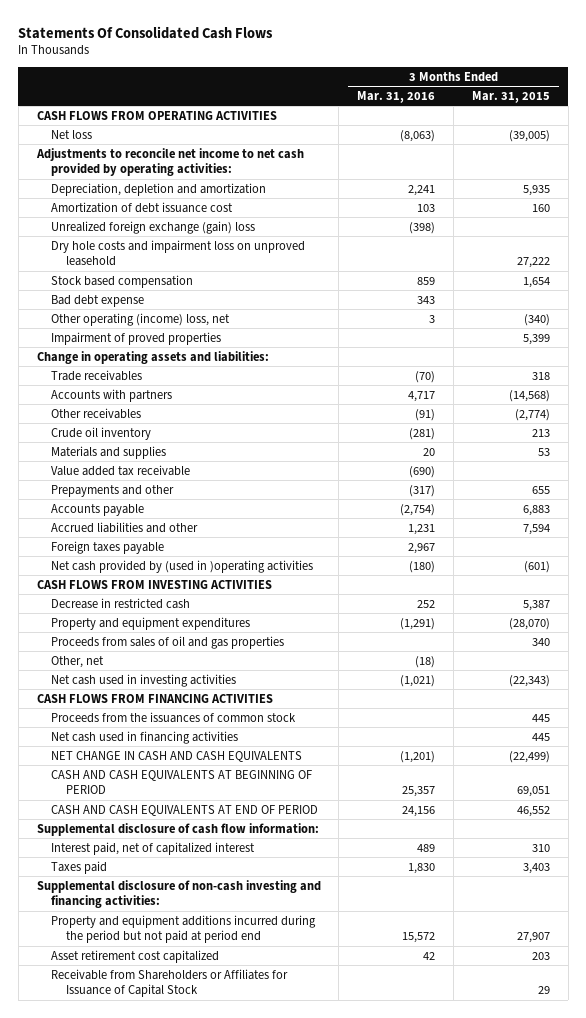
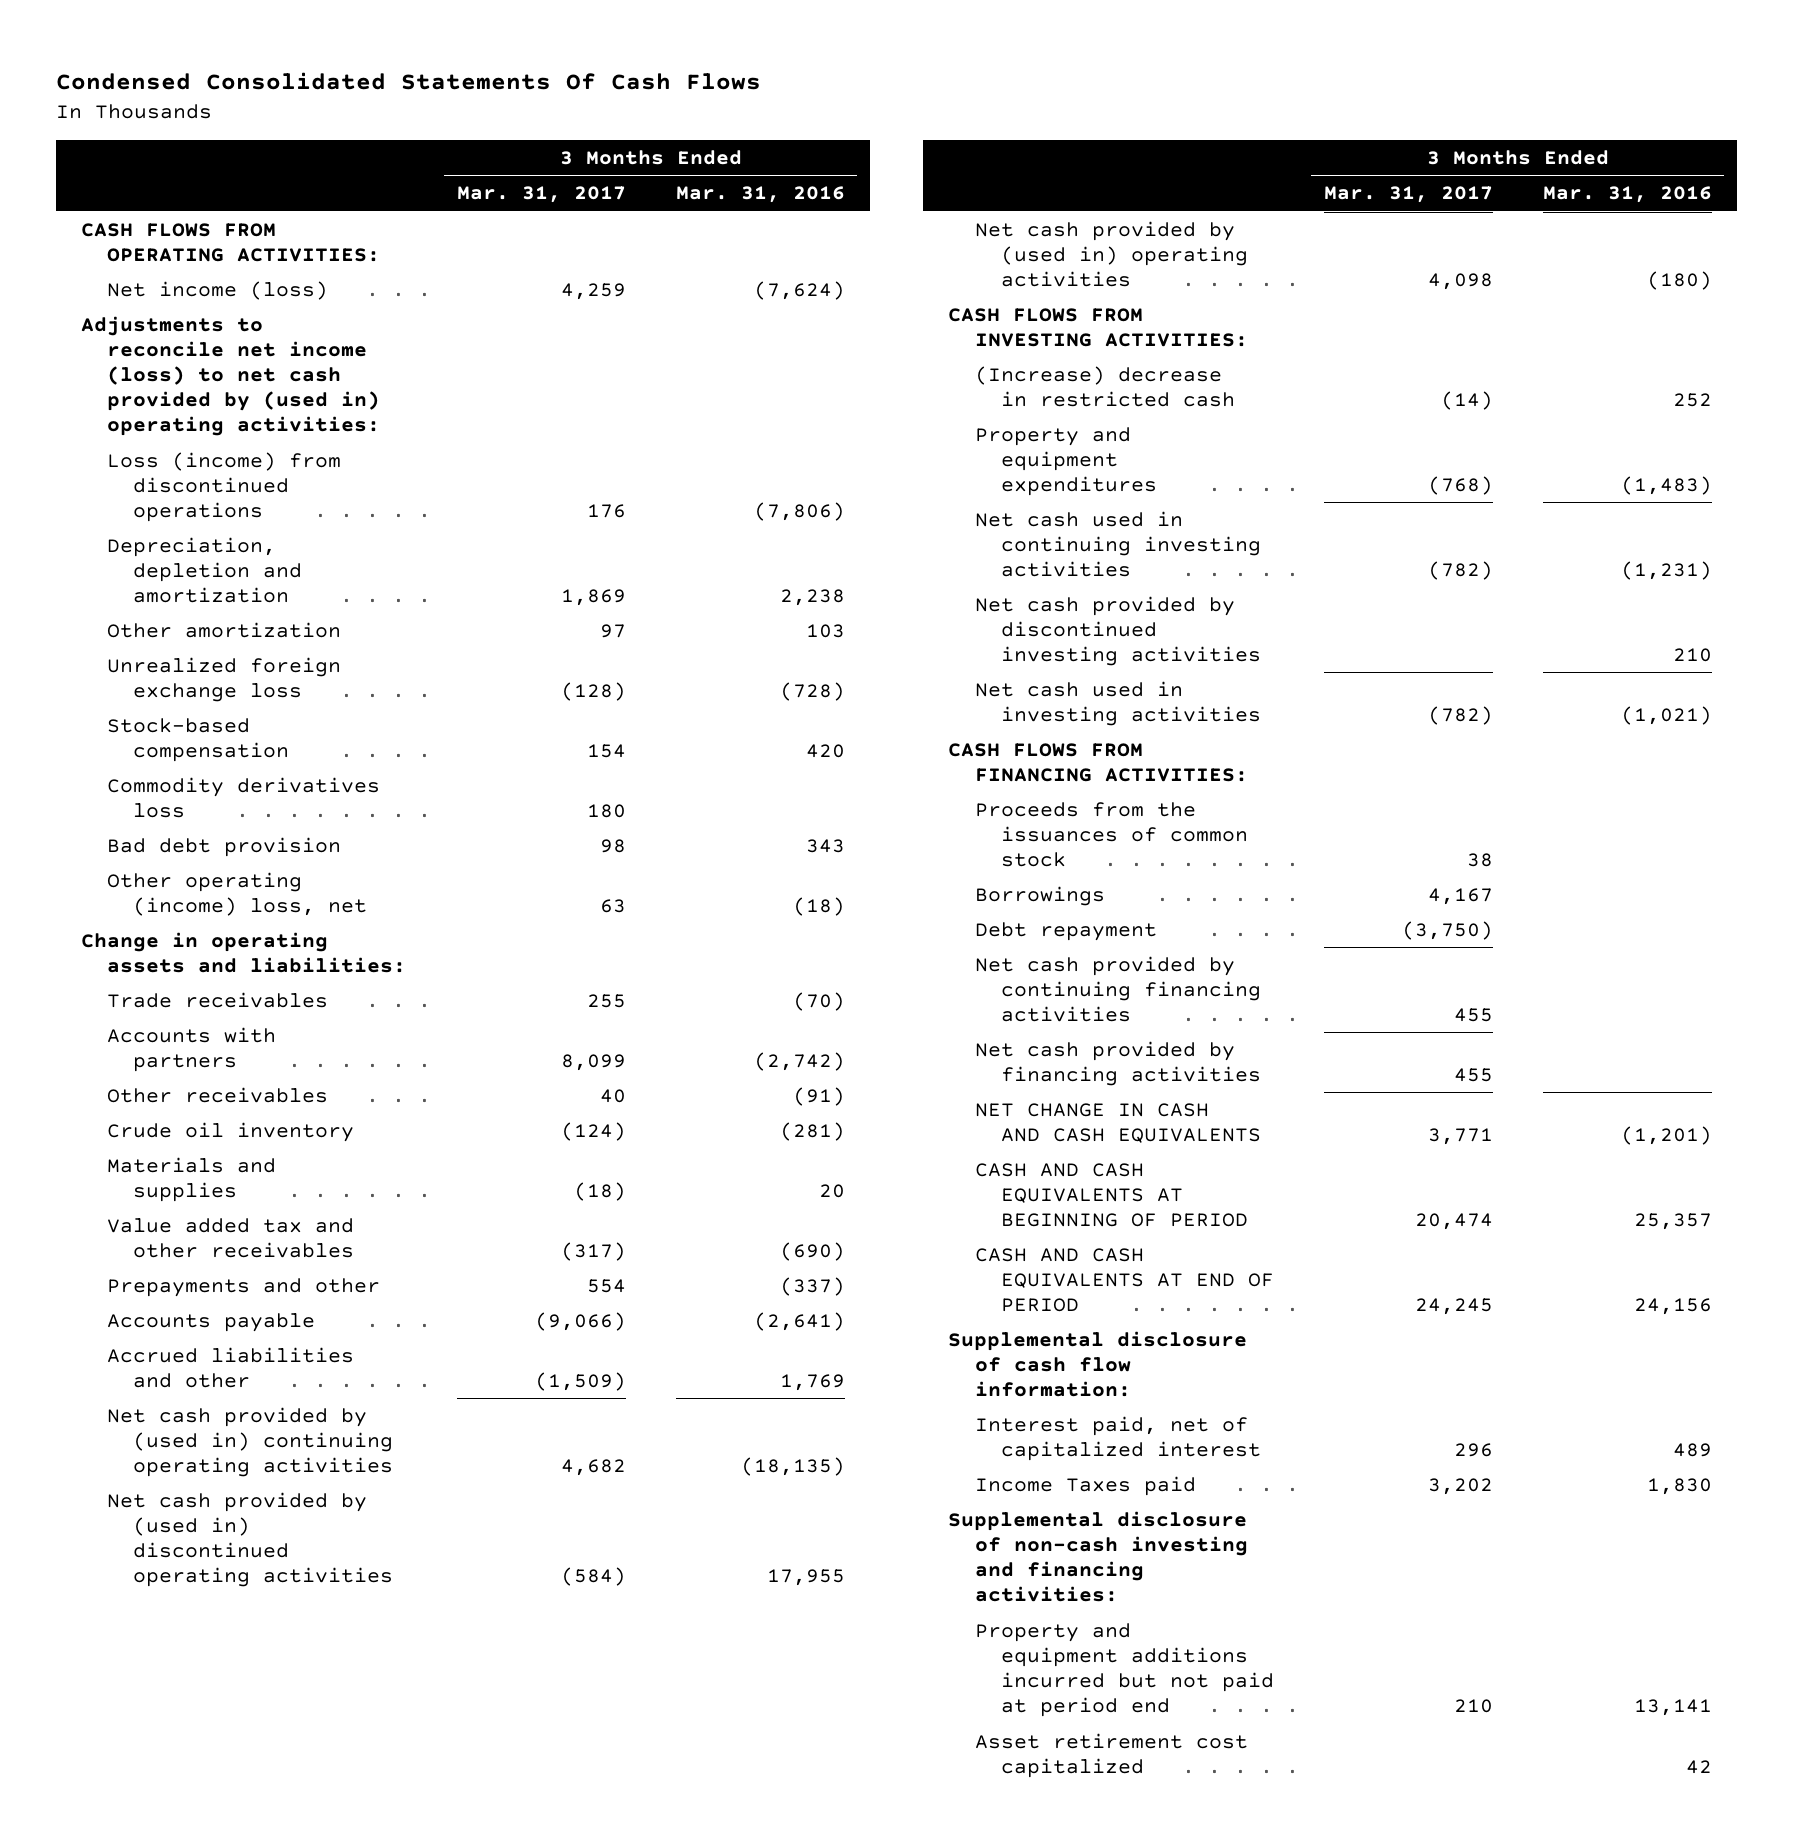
[18,25,274,39] Statements Of Consolidated Cash Flows -> [56,72,762,91] Condensed Consolidated Statements Of Cash Flows
[471,90,550,103] Mar. 31, 2015 -> none
none -> [456,186,626,204] Mar. 31, 2017
[51,239,306,267] Dry hole costs and impairment loss on unproved leasehold -> none
[51,331,222,345] Impairment of proved properties -> none
[36,110,277,120] CASH FLOWS FROM OPERATING ACTIVITIES -> [81,223,381,263] CASH FLOWS FROM OPERATING ACTIVITIES:
[51,129,93,139] Net loss -> [107,281,329,301] Net income (loss)
[400,129,436,142] (8,063) -> [753,281,845,301] (7,624)
[35,147,304,177] Adjustments to reconcile net income to net cash provided by operating activities: -> [81,316,381,437] Adjustments to reconcile net income (loss) to net cash provided by (used in) operating activities:
none -> [107,452,342,523] Loss (income) from discontinued operations
[408,184,436,196] 2,241 -> [779,589,845,607] 2,238
[51,201,234,213] Amortization of debt issuance cost -> [107,622,342,639] Other amortization
[51,220,256,234] Unrealized foreign exchange (gain) loss -> [107,657,342,703] Unrealized foreign exchange loss
[409,221,436,234] (398) -> [779,682,845,702] (728)
[51,274,194,288] Stock based compensation -> [107,718,290,763] Stock-based compensation
[417,276,436,285] 859 -> [805,744,845,759] 420
none -> [107,777,381,819] Commodity derivatives loss
[51,294,145,307] Bad debt expense -> [107,837,342,858] Bad debt provision
[429,314,436,323] 3 -> [792,897,845,917] (18)
[408,390,436,402] 4,717 -> [753,1052,845,1072] (2,742)
[51,540,165,554] Foreign taxes payable -> none
[51,635,285,649] Proceeds from sales of oil and gas properties -> none
[51,655,105,668] Other, net -> none
[51,464,191,476] Value added tax receivable -> [107,1218,355,1259] Value added tax and other receivables
[409,484,436,497] (317) -> [779,1277,845,1297] (337)
[400,503,436,516] (2,754) -> [753,1312,845,1332] (2,641)
[408,523,436,535] 1,231 -> [779,1374,845,1392] 1,769
[51,559,314,573] Net cash provided by (used in )operating activities -> [107,1407,394,1478] Net cash provided by (used in) continuing operating activities
[409,560,436,573] (180) -> [740,1457,845,1477] (18,135)
none -> [107,1492,394,1588] Net cash provided by (used in) discontinued operating activities
none -> [974,221,1248,288] Net cash provided by (used in) operating activities
[36,579,272,589] CASH FLOWS FROM INVESTING ACTIVITIES -> [948,308,1248,348] CASH FLOWS FROM INVESTING ACTIVITIES:
[51,597,191,609] Decrease in restricted cash -> [974,366,1235,408] (Increase) decrease in restricted cash
[400,617,436,630] (1,291) -> [1620,476,1712,496] (1,483)
none -> [974,511,1261,578] Net cash used in continuing investing activities
none -> [974,596,1261,667] Net cash provided by discontinued investing activities
[36,693,273,703] CASH FLOWS FROM FINANCING ACTIVITIES -> [948,743,1248,783] CASH FLOWS FROM FINANCING ACTIVITIES:
none -> [974,886,1105,907] Borrowings
none -> [974,922,1157,942] Debt repayment
[51,730,239,744] Net cash used in financing activities -> [974,956,1261,1023] Net cash provided by continuing financing activities
none -> [974,1041,1261,1087] Net cash provided by financing activities
[51,860,108,874] Taxes paid -> [974,1476,1196,1497] Income Taxes paid
[51,914,317,944] Property and equipment additions incurred during the period but not paid at period end -> [974,1623,1274,1718] Property and equipment additions incurred but not paid at period end
[402,932,436,944] 15,572 -> [1633,1699,1712,1717] 13,141
[51,968,289,998] Receivable from Shareholders or Affiliates for Issuance of Capital Stock -> none

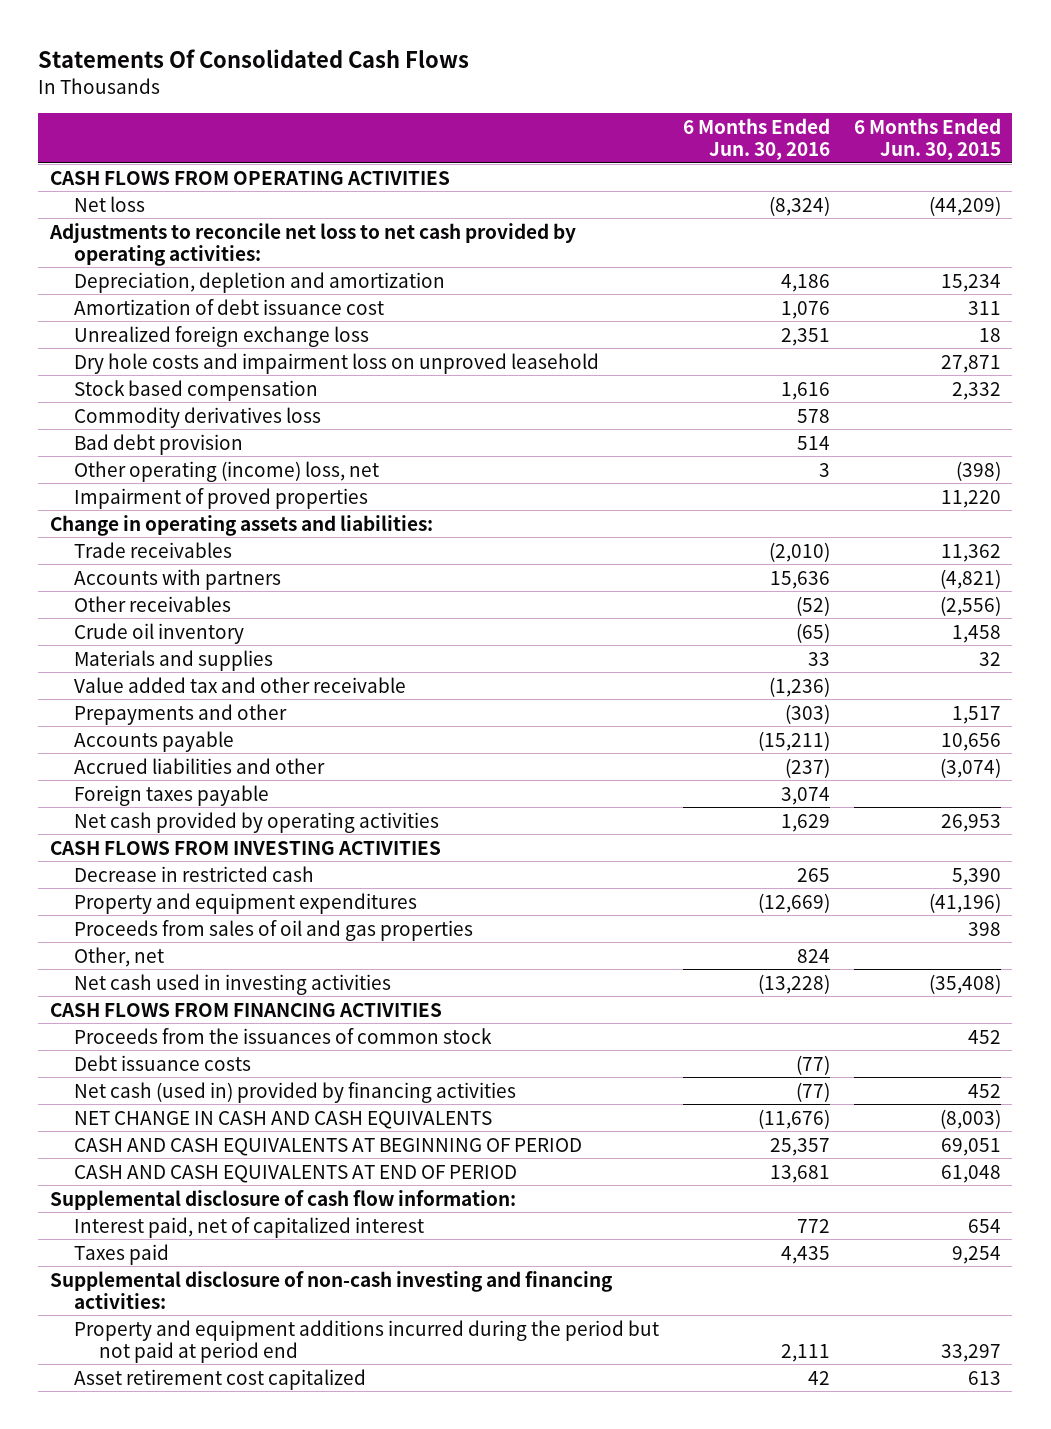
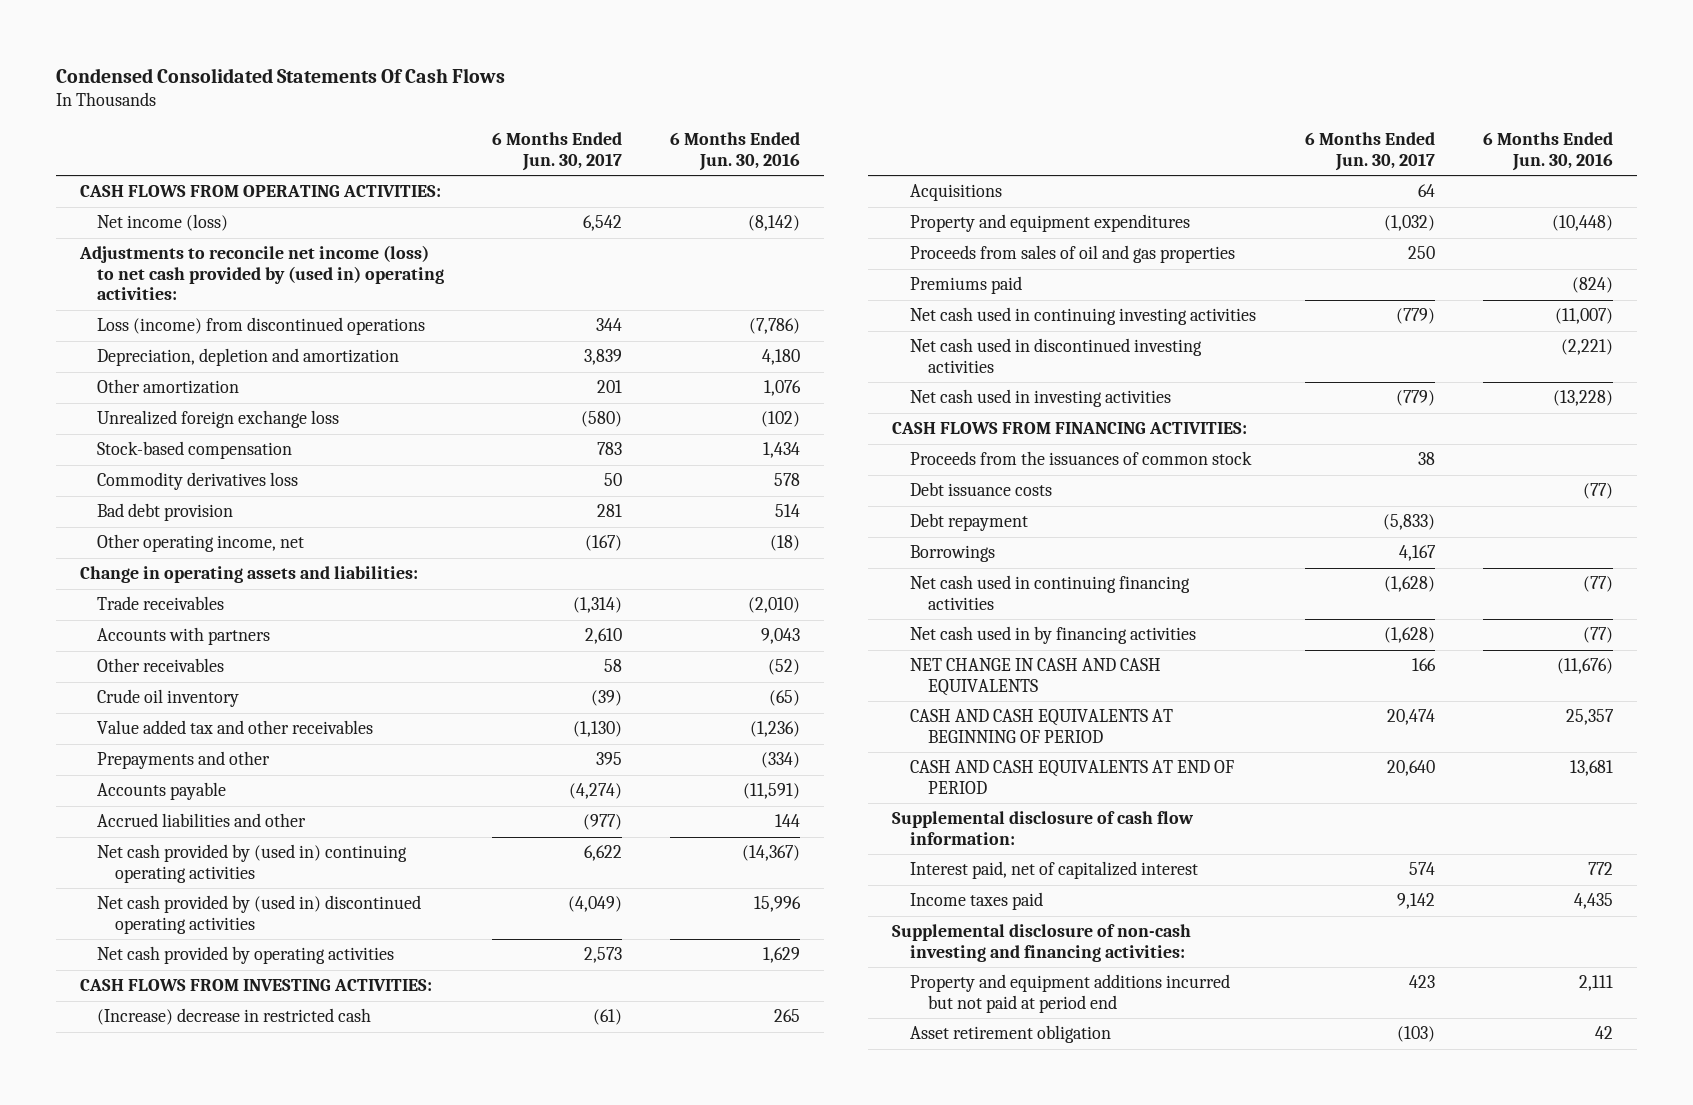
[38,49,470,69] Statements Of Consolidated Cash Flows -> [55,67,505,83] Condensed Consolidated Statements Of Cash Flows
[853,117,1001,160] 6 Months Ended Jun. 30, 2015 -> none
none -> [492,132,623,171] 6 Months Ended Jun. 30, 2017
[74,352,600,374] Dry hole costs and impairment loss on unproved leasehold -> none
[50,170,451,185] CASH FLOWS FROM OPERATING ACTIVITIES -> [79,185,441,198] CASH FLOWS FROM OPERATING ACTIVITIES:
[74,195,146,212] Net loss -> [97,214,229,232] Net income (loss)
[769,195,831,216] (8,324) -> [748,215,801,232] (8,142)
[49,222,577,266] Adjustments to reconcile net loss to net cash provided by operating activities: -> [78,245,445,301] Adjustments to reconcile net income (loss) to net cash provided by (used in) operating activities:
none -> [97,317,426,336] Loss (income) from discontinued operations
[781,273,831,292] 4,186 -> [762,349,801,366] 4,180
[74,298,385,315] Amortization of debt issuance cost -> [97,379,240,395] Other amortization
[781,327,831,346] 2,351 -> [761,411,801,428] (102)
[74,379,319,401] Stock based compensation -> [97,441,293,460] Stock-based compensation
[781,381,831,400] 1,616 -> [763,442,801,459] 1,434
[74,487,369,509] Impairment of proved properties -> none
[74,460,380,482] Other operating (income) loss, net -> [97,534,305,553] Other operating income, net
[819,462,831,477] 3 -> [770,535,801,552] (18)
[770,570,831,589] 15,636 -> [761,628,801,645] 9,043
[74,649,274,671] Materials and supplies -> none
[74,784,270,806] Foreign taxes payable -> none
[74,676,407,693] Value added tax and other receivable -> [97,720,374,735] Value added tax and other receivables
[785,703,831,724] (303) -> [761,752,801,769] (334)
[758,730,831,751] (15,211) -> [743,783,801,800] (11,591)
[785,757,831,778] (237) -> [775,814,801,828] 144
none -> [97,844,408,883] Net cash provided by (used in) continuing operating activities
none -> [97,895,422,934] Net cash provided by (used in) discontinued operating activities
[50,840,442,855] CASH FLOWS FROM INVESTING ACTIVITIES -> [79,979,432,992] CASH FLOWS FROM INVESTING ACTIVITIES:
[74,865,315,882] Decrease in restricted cash -> [97,1008,372,1026] (Increase) decrease in restricted cash
none -> [910,184,1003,202] Acquisitions
[758,892,831,913] (12,669) -> [1552,215,1614,232] (10,448)
[74,946,165,967] Other, net -> none
none -> [910,276,1023,295] Premiums paid
none -> [910,307,1257,326] Net cash used in continuing investing activities
none -> [910,338,1203,373] Net cash used in discontinued investing activities
[50,1002,443,1017] CASH FLOWS FROM FINANCING ACTIVITIES -> [892,422,1248,435] CASH FLOWS FROM FINANCING ACTIVITIES:
none -> [910,513,1029,532] Debt repayment
none -> [910,545,996,563] Borrowings
[74,1081,517,1103] Net cash (used in) provided by financing activities -> [910,575,1191,610] Net cash used in continuing financing activities
none -> [910,626,1197,645] Net cash used in by financing activities
[74,1243,170,1265] Taxes paid -> [910,892,1044,911] Income taxes paid
[74,1368,367,1390] Asset retirement cost capitalized -> none
[74,1319,660,1363] Property and equipment additions incurred during the period but not paid at period end -> [910,974,1231,1013] Property and equipment additions incurred but not paid at period end
none -> [910,1025,1112,1044] Asset retirement obligation

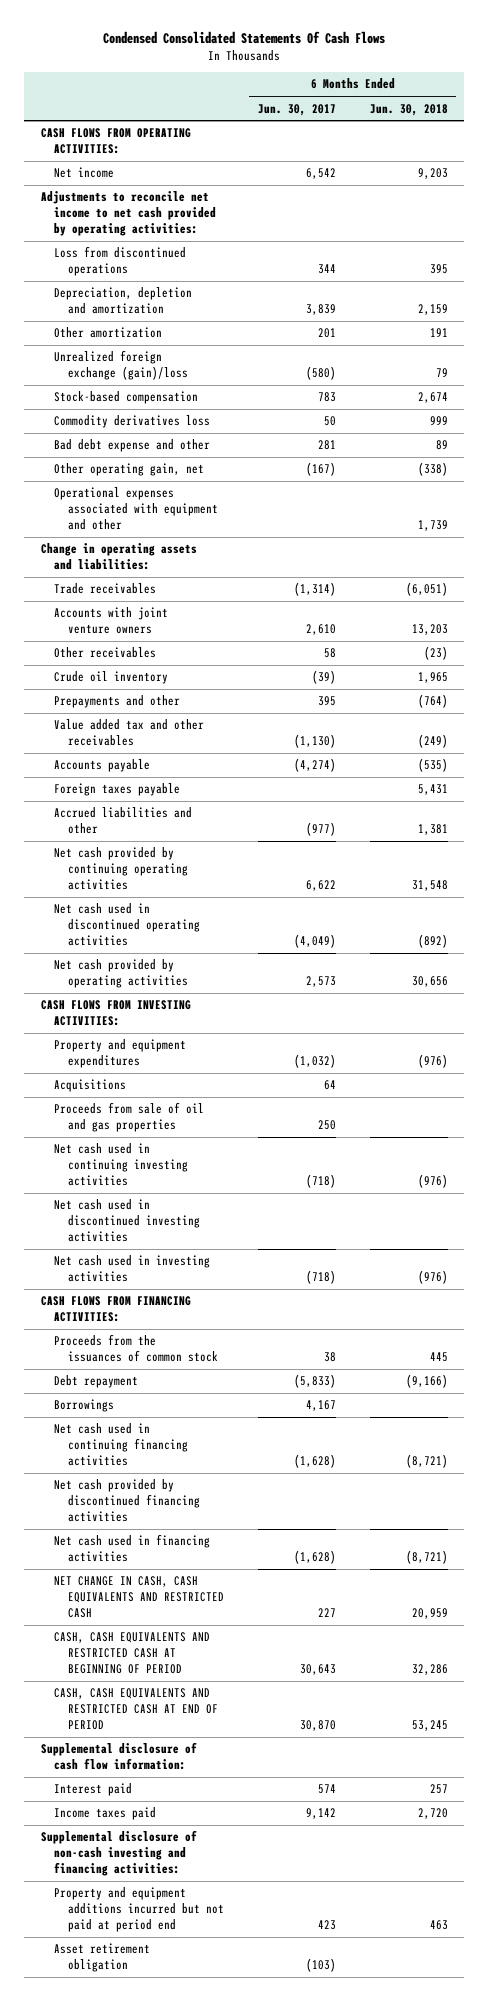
[670,132,801,171] 6 Months Ended Jun. 30, 2016 -> none
none -> [369,103,448,116] Jun. 30, 2018
[97,214,229,232] Net income (loss) -> [54,167,115,179] Net income
[78,245,445,301] Adjustments to reconcile net income (loss) to net cash provided by (used in) operating activities: -> [40,191,217,237] Adjustments to reconcile net income to net cash provided by operating activities:
[97,317,426,336] Loss (income) from discontinued operations -> [54,246,187,277] Loss from discontinued operations
[97,410,340,429] Unrealized foreign exchange loss -> [54,350,189,381] Unrealized foreign exchange (gain)/loss
[97,503,234,522] Bad debt provision -> [54,439,211,453] Bad debt expense and other
[97,534,305,553] Other operating income, net -> [54,463,205,477] Other operating gain, net
none -> [54,487,219,531] Operational expenses associated with equipment and other
[97,627,271,646] Accounts with partners -> [54,607,169,635] Accounts with joint venture owners
[97,720,374,735] Value added tax and other receivables -> [54,719,205,747] Value added tax and other receivables
none -> [54,783,181,797] Foreign taxes payable
[97,844,408,883] Net cash provided by (used in) continuing operating activities -> [54,847,189,891] Net cash provided by continuing operating activities
[97,895,422,934] Net cash provided by (used in) discontinued operating activities -> [54,903,201,947] Net cash used in discontinued operating activities
[97,1008,372,1026] (Increase) decrease in restricted cash -> none
[910,276,1023,295] Premiums paid -> none
[910,184,1003,202] Acquisitions -> [54,1079,127,1093] Acquisitions
[910,245,1236,264] Proceeds from sales of oil and gas properties -> [54,1102,205,1133] Proceeds from sale of oil and gas properties
[1396,308,1436,325] (779) -> [305,1174,336,1189] (718)
[1396,390,1436,407] (779) -> [305,1270,336,1285] (718)
[910,482,1053,497] Debt issuance costs -> none
none -> [54,1479,201,1523] Net cash provided by discontinued financing activities
[910,626,1197,645] Net cash used in by financing activities -> [54,1534,211,1563] Net cash used in financing activities
[910,658,1162,696] NET CHANGE IN CASH AND CASH EQUIVALENTS -> [54,1576,225,1619] NET CHANGE IN CASH, CASH EQUIVALENTS AND RESTRICTED CASH
[1412,658,1437,672] 166 -> [317,1608,336,1618] 227
[910,709,1174,743] CASH AND CASH EQUIVALENTS AT BEGINNING OF PERIOD -> [54,1632,211,1675] CASH, CASH EQUIVALENTS AND RESTRICTED CASH AT BEGINNING OF PERIOD
[1387,709,1436,726] 20,474 -> [299,1664,336,1676] 30,643
[910,760,1235,794] CASH AND CASH EQUIVALENTS AT END OF PERIOD -> [54,1688,219,1731] CASH, CASH EQUIVALENTS AND RESTRICTED CASH AT END OF PERIOD
[1387,760,1436,777] 20,640 -> [299,1720,336,1732] 30,870
[910,861,1199,880] Interest paid, net of capitalized interest -> [54,1783,133,1797] Interest paid

